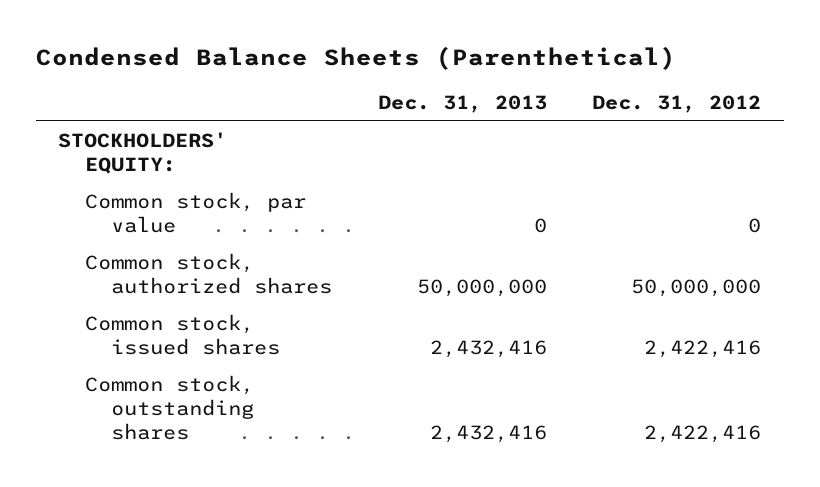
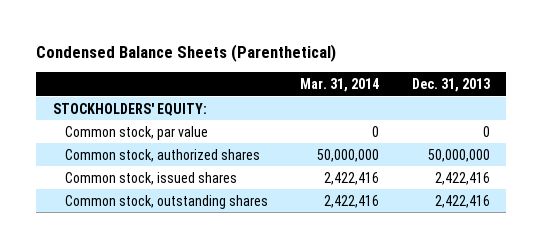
[592,95,762,114] Dec. 31, 2012 -> none
none -> [300,78,380,93] Mar. 31, 2014
[429,340,547,359] 2,432,416 -> [434,171,490,185] 2,422,416
[429,425,547,444] 2,432,416 -> [434,194,490,208] 2,422,416

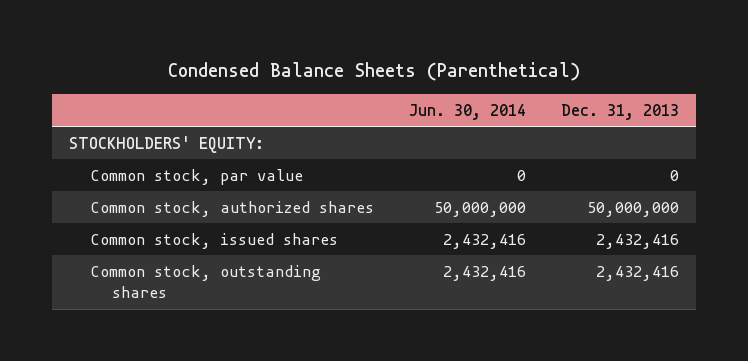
[300,78,380,93] Mar. 31, 2014 -> none
none -> [409,103,527,120] Jun. 30, 2014
[434,171,490,185] 2,422,416 -> [595,233,679,249] 2,432,416
[434,194,490,208] 2,422,416 -> [595,265,679,281] 2,432,416

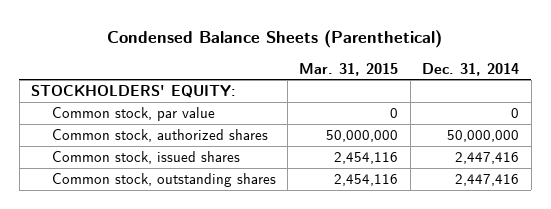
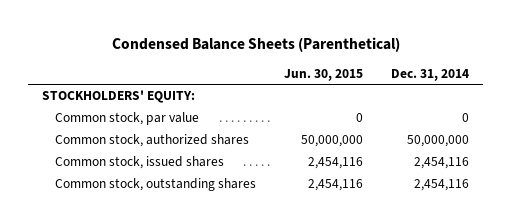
[299,62,399,76] Mar. 31, 2015 -> none
none -> [283,68,363,81] Jun. 30, 2015
[455,152,520,165] 2,447,416 -> [413,157,469,170] 2,454,116
[455,174,520,187] 2,447,416 -> [413,179,469,192] 2,454,116

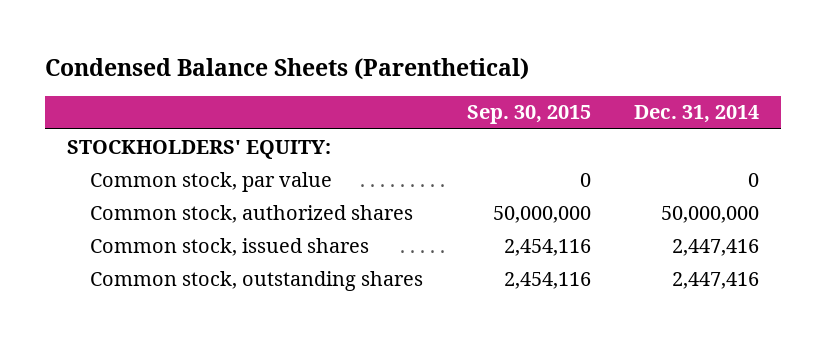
[283,68,363,81] Jun. 30, 2015 -> none
none -> [466,105,591,125] Sep. 30, 2015
[413,157,469,170] 2,454,116 -> [672,238,760,256] 2,447,416
[413,179,469,192] 2,454,116 -> [672,271,760,289] 2,447,416

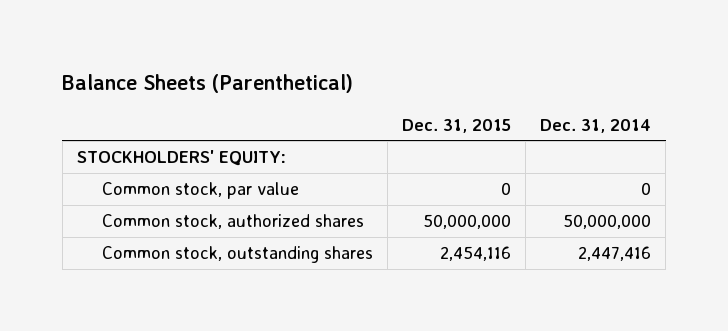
[45,57,530,80] Condensed Balance Sheets (Parenthetical) -> [62,74,354,94] Balance Sheets (Parenthetical)
[466,105,591,125] Sep. 30, 2015 -> none
none -> [402,118,512,133] Dec. 31, 2015
[90,237,370,256] Common stock, issued shares -> none

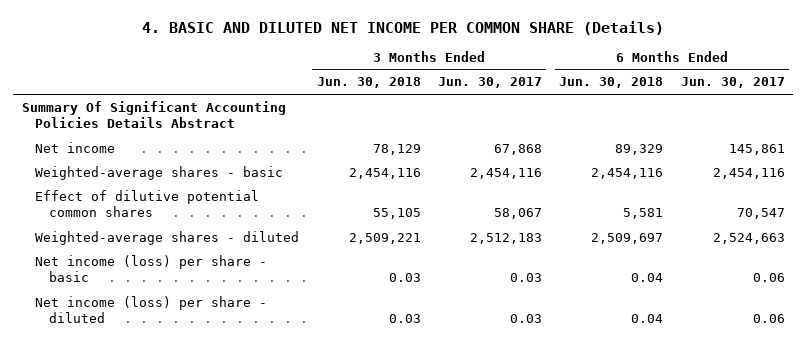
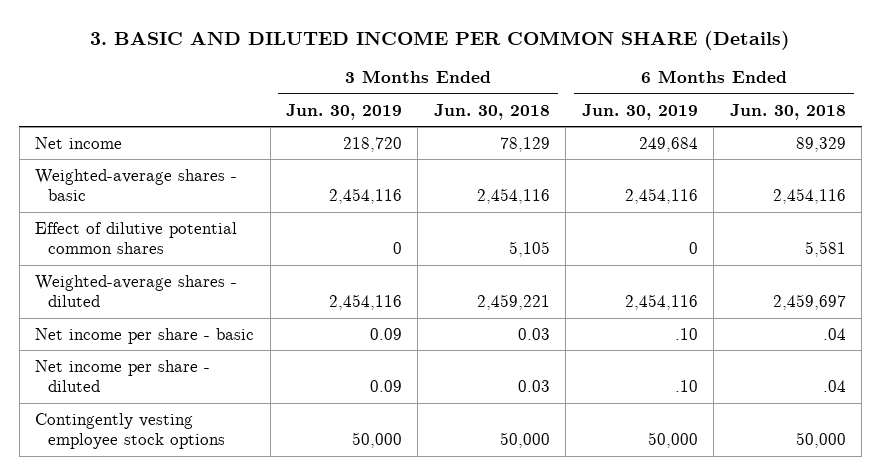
[142,20,665,35] 4. BASIC AND DILUTED NET INCOME PER COMMON SHARE (Details) -> [90,30,791,50] 3. BASIC AND DILUTED INCOME PER COMMON SHARE (Details)
[437,77,542,89] Jun. 30, 2017 -> none
[680,77,785,89] Jun. 30, 2017 -> none
none -> [285,103,402,120] Jun. 30, 2019
none -> [581,103,698,120] Jun. 30, 2019
[21,100,286,129] Summary Of Significant Accounting Policies Details Abstract -> none
[372,208,421,220] 55,105 -> [508,241,550,258] 5,105
[348,232,421,244] 2,509,221 -> [476,294,550,311] 2,459,221
[591,232,664,244] 2,509,697 -> [772,294,846,311] 2,459,697
[35,254,268,283] Net income (loss) per share - basic -> [35,327,255,344] Net income per share - basic
[631,273,664,283] 0.04 -> [822,327,846,340] .04
[35,295,268,324] Net income (loss) per share - diluted -> [35,359,211,393] Net income per share - diluted
[631,314,664,324] 0.04 -> [822,380,846,393] .04
none -> [35,412,226,450] Contingently vesting employee stock options

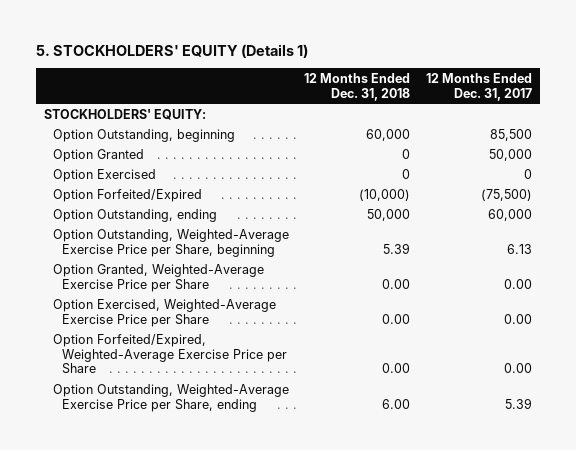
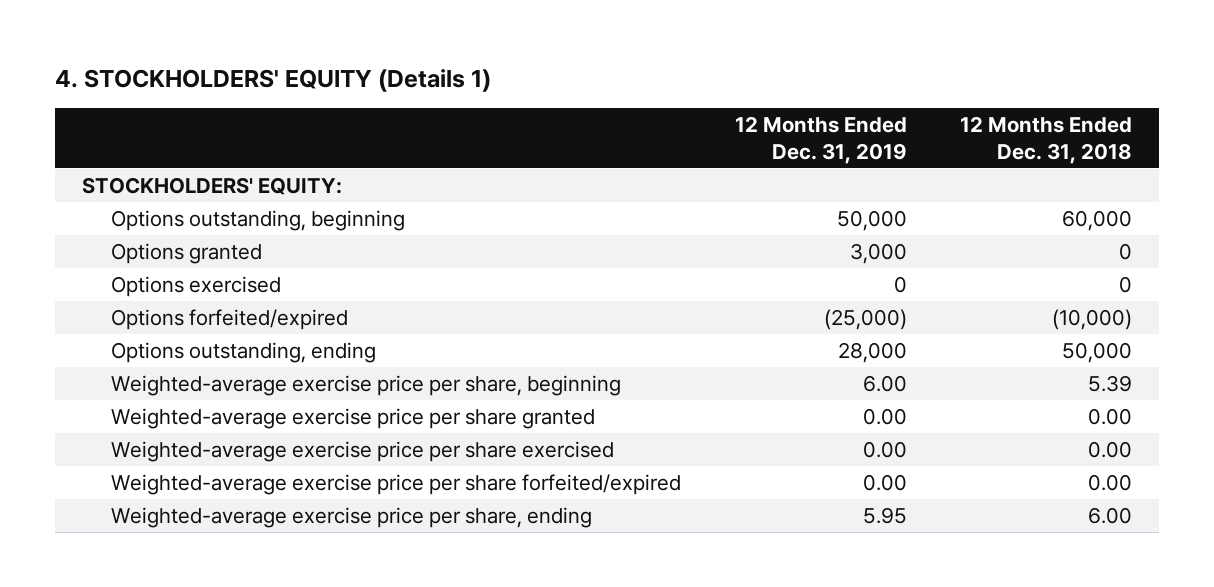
[35,43,308,58] 5. STOCKHOLDERS' EQUITY (Details 1) -> [54,69,491,93] 4. STOCKHOLDERS' EQUITY (Details 1)
[426,72,533,101] 12 Months Ended Dec. 31, 2017 -> none
none -> [734,115,907,164] 12 Months Ended Dec. 31, 2019
[52,128,235,142] Option Outstanding, beginning -> [111,209,406,231] Options outstanding, beginning
[52,148,144,162] Option Granted -> [111,242,263,264] Options granted
[52,168,156,182] Option Exercised -> [111,275,282,297] Options exercised
[52,188,202,202] Option Forfeited/Expired -> [111,308,349,330] Options forfeited/expired
[52,208,217,222] Option Outstanding, ending -> [111,341,377,363] Options outstanding, ending
[52,228,289,257] Option Outstanding, Weighted-Average Exercise Price per Share, beginning -> [111,374,622,396] Weighted-average exercise price per share, beginning
[52,263,264,292] Option Granted, Weighted-Average Exercise Price per Share -> [111,407,596,429] Weighted-average exercise price per share granted
[52,298,276,327] Option Exercised, Weighted-Average Exercise Price per Share -> [111,440,615,462] Weighted-average exercise price per share exercised
[52,333,287,375] Option Forfeited/Expired, Weighted-Average Exercise Price per Share -> [111,473,682,495] Weighted-average exercise price per share forfeited/expired
[52,383,289,412] Option Outstanding, Weighted-Average Exercise Price per Share, ending -> [111,506,593,528] Weighted-average exercise price per share, ending

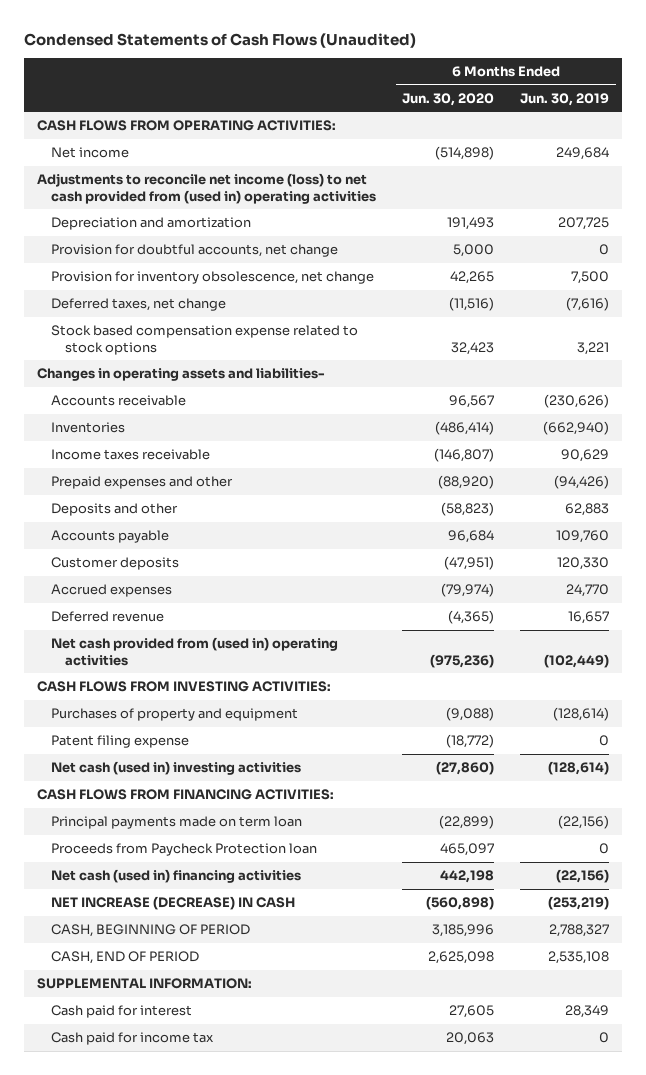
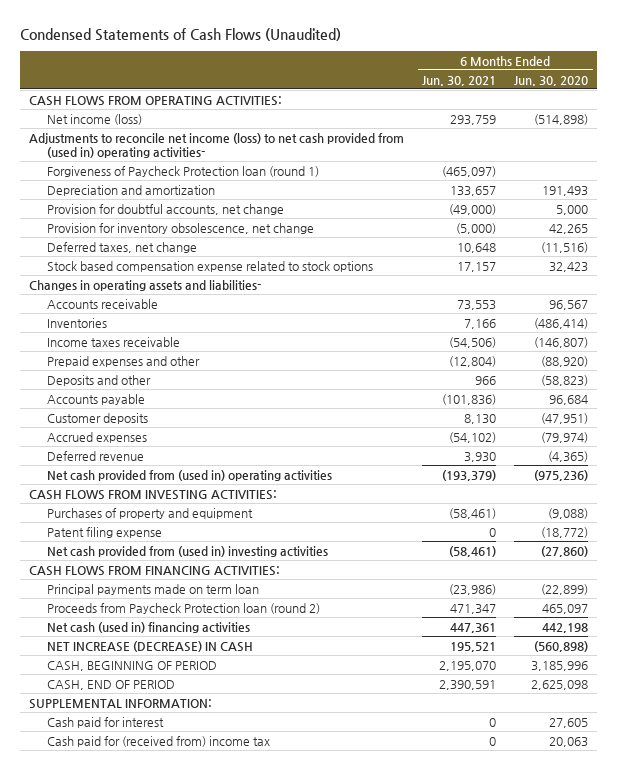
[520,92,610,106] Jun. 30, 2019 -> none
none -> [422,75,497,86] Jun. 30, 2021
[51,147,130,159] Net income -> [47,113,143,125] Net income (loss)
[37,173,377,204] Adjustments to reconcile net income (loss) to net cash provided from (used in) operating activities -> [29,132,405,159] Adjustments to reconcile net income (loss) to net cash provided from (used in) operating activities-
none -> [47,165,320,177] Forgiveness of Paycheck Protection loan (round 1)
[51,761,302,776] Net cash (used in) investing activities -> [47,545,329,557] Net cash provided from (used in) investing activities
[51,843,318,857] Proceeds from Paycheck Protection loan -> [47,602,321,614] Proceeds from Paycheck Protection loan (round 2)
[51,1032,215,1046] Cash paid for income tax -> [47,735,271,747] Cash paid for (received from) income tax

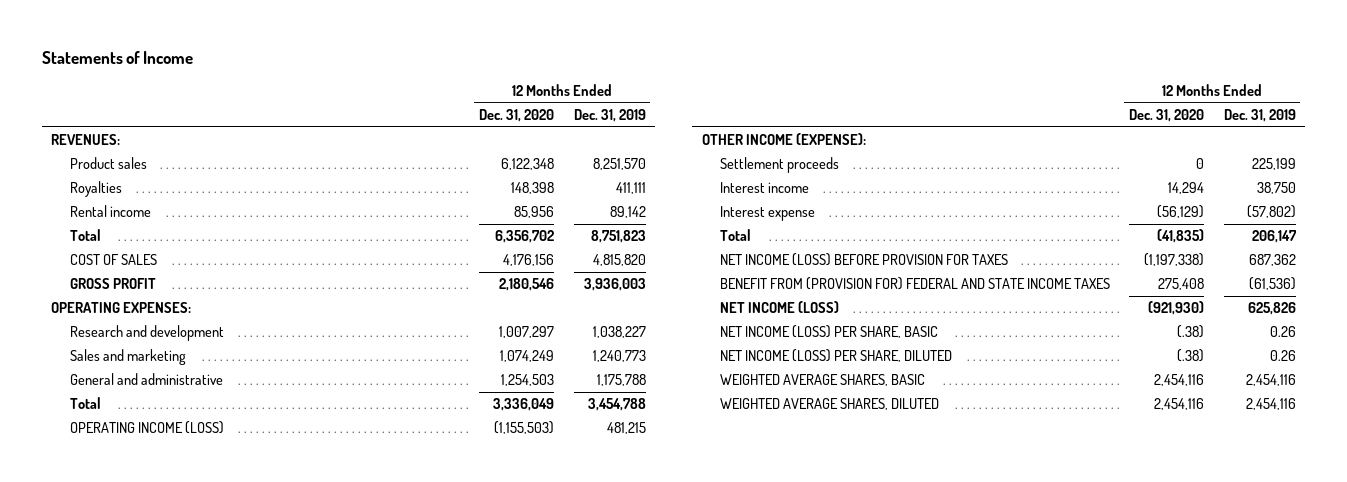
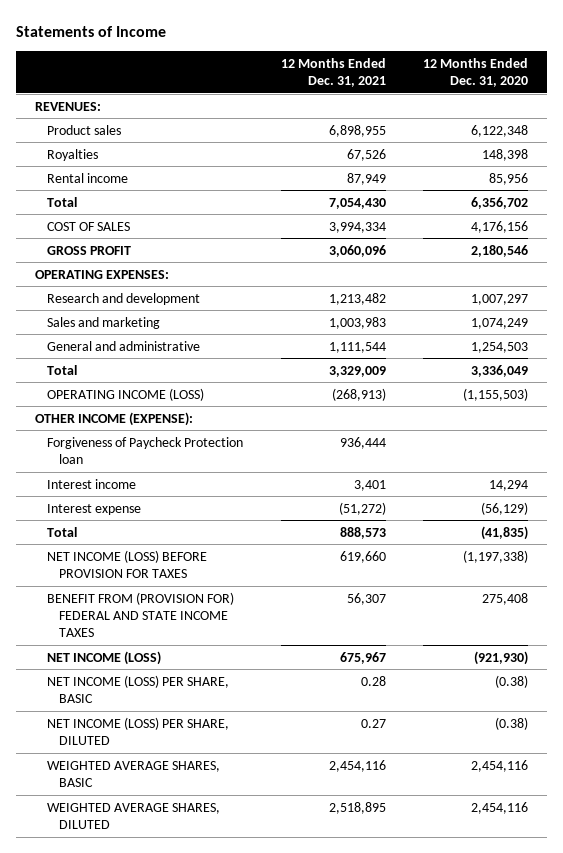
[573,109,646,123] Dec. 31, 2019 -> none
none -> [280,57,386,88] 12 Months Ended Dec. 31, 2021
[719,157,839,174] Settlement proceeds -> none
none -> [46,436,243,464] Forgiveness of Paycheck Protection loan
[1177,325,1205,339] (.38) -> [495,674,529,688] (0.38)
[1177,349,1205,363] (.38) -> [495,716,529,730] (0.38)

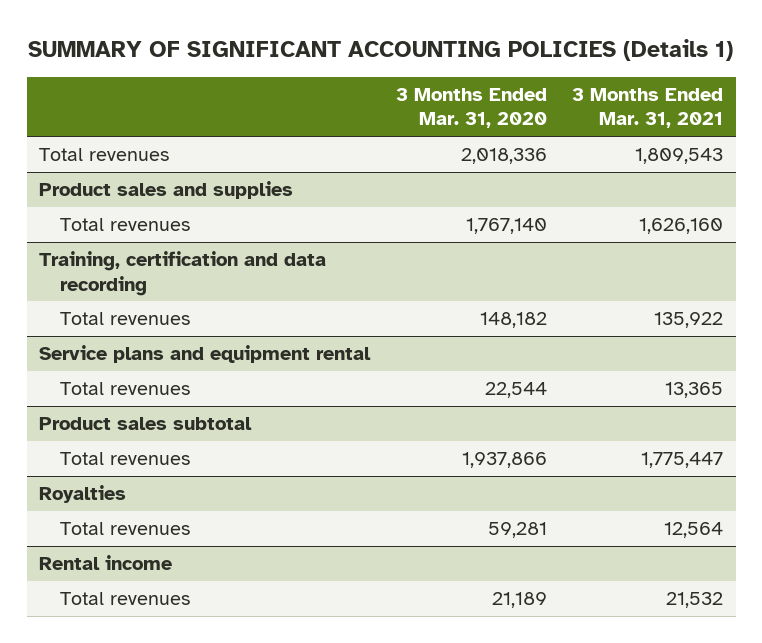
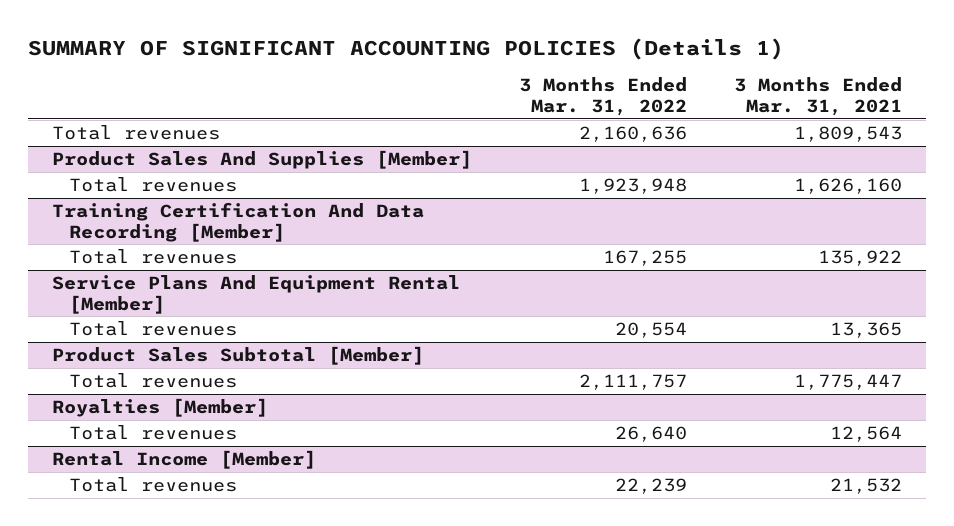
[395,87,547,129] 3 Months Ended Mar. 31, 2020 -> none
none -> [519,77,688,116] 3 Months Ended Mar. 31, 2022
[39,181,294,200] Product sales and supplies -> [51,149,472,169] Product Sales And Supplies [Member]
[39,251,327,296] Training, certification and data recording -> [51,201,424,242] Training Certification And Data Recording [Member]
[39,345,372,364] Service plans and equipment rental -> [51,274,460,314] Service Plans And Equipment Rental [Member]
[39,417,253,431] Product sales subtotal -> [51,345,424,365] Product Sales Subtotal [Member]
[39,485,127,504] Royalties -> [51,397,268,417] Royalties [Member]
[39,555,173,571] Rental income -> [51,449,316,469] Rental Income [Member]

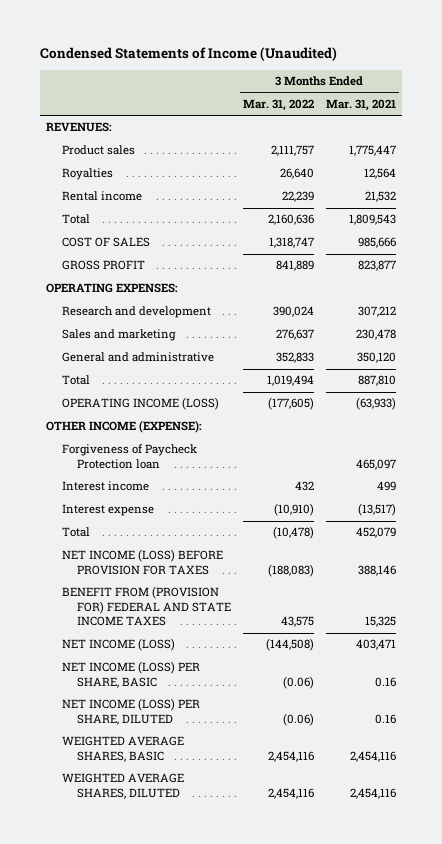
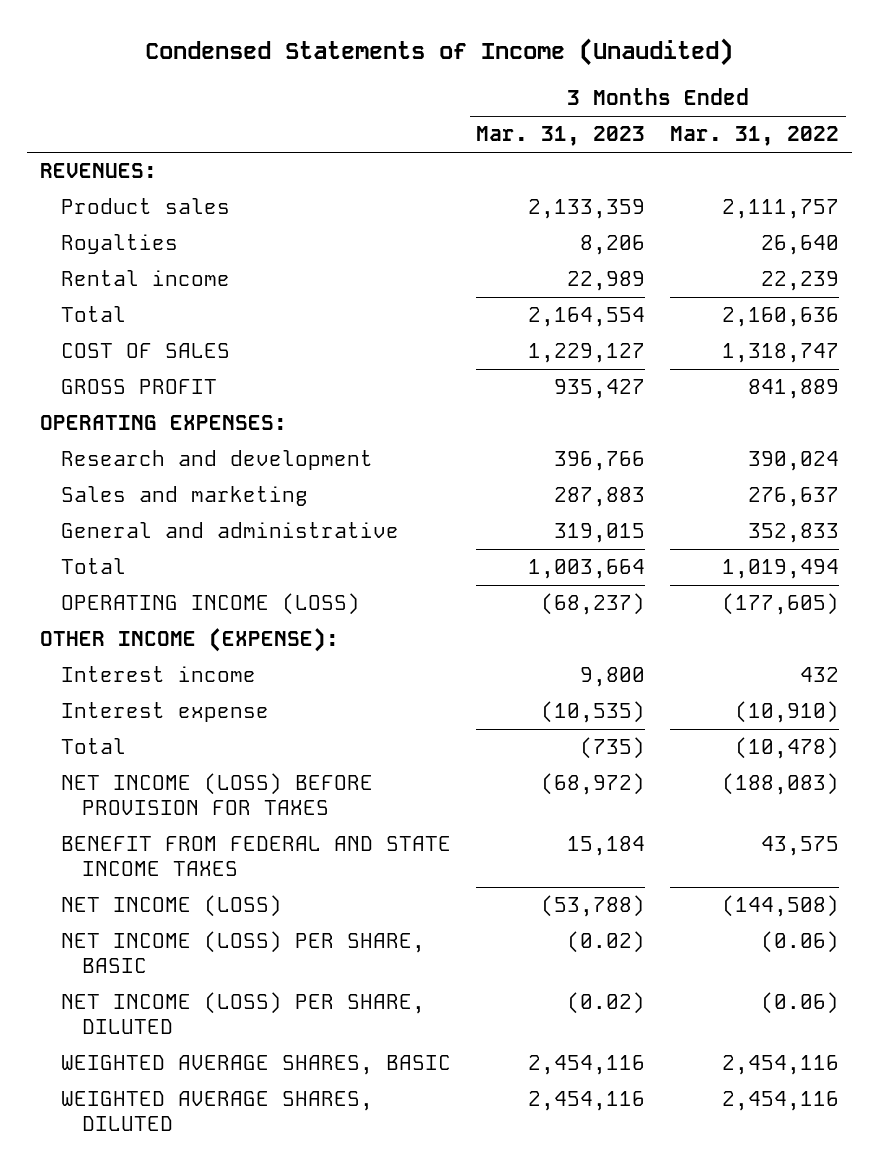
[325,98,396,111] Mar. 31, 2021 -> none
none -> [476,126,646,147] Mar. 31, 2023
[61,444,197,469] Forgiveness of Paycheck Protection loan -> none
[61,586,232,627] BENEFIT FROM (PROVISION FOR) FEDERAL AND STATE INCOME TAXES -> [60,836,451,877] BENEFIT FROM FEDERAL AND STATE INCOME TAXES

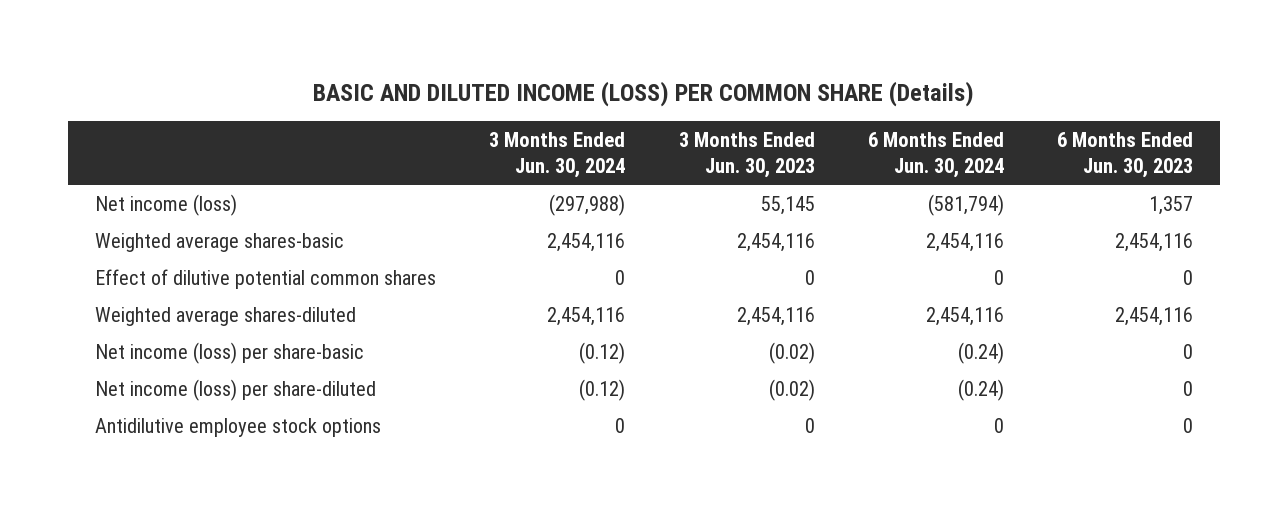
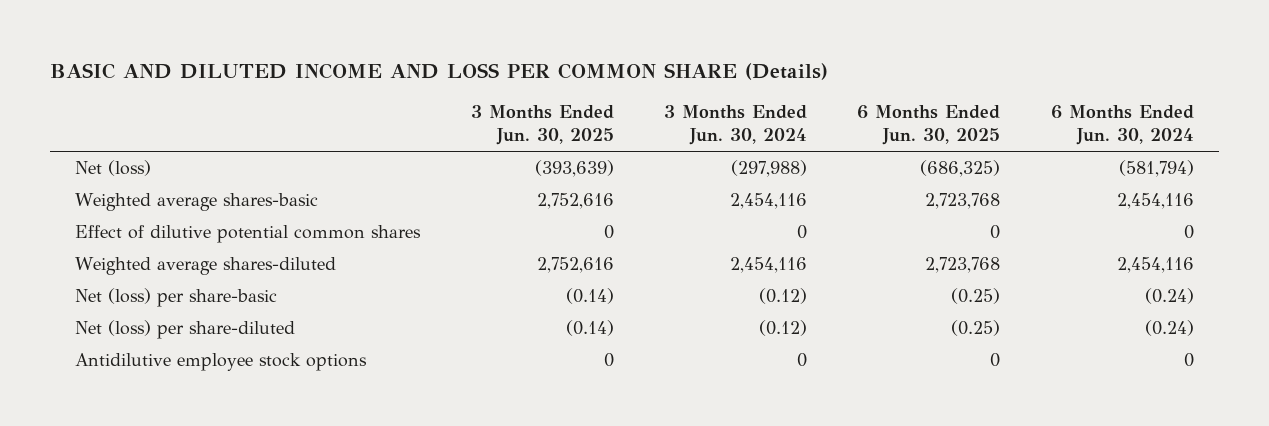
[313,80,975,107] BASIC AND DILUTED INCOME (LOSS) PER COMMON SHARE (Details) -> [49,62,828,80] BASIC AND DILUTED INCOME AND LOSS PER COMMON SHARE (Details)
[678,132,815,179] 3 Months Ended Jun. 30, 2023 -> none
[1057,132,1194,179] 6 Months Ended Jun. 30, 2023 -> none
none -> [470,104,614,146] 3 Months Ended Jun. 30, 2025
none -> [857,104,1001,146] 6 Months Ended Jun. 30, 2025
[95,194,238,217] Net income (loss) -> [75,160,152,177] Net (loss)
[95,342,365,365] Net income (loss) per share-basic -> [75,288,278,308] Net (loss) per share-basic
[95,379,377,402] Net income (loss) per share-diluted -> [75,320,296,340] Net (loss) per share-diluted

